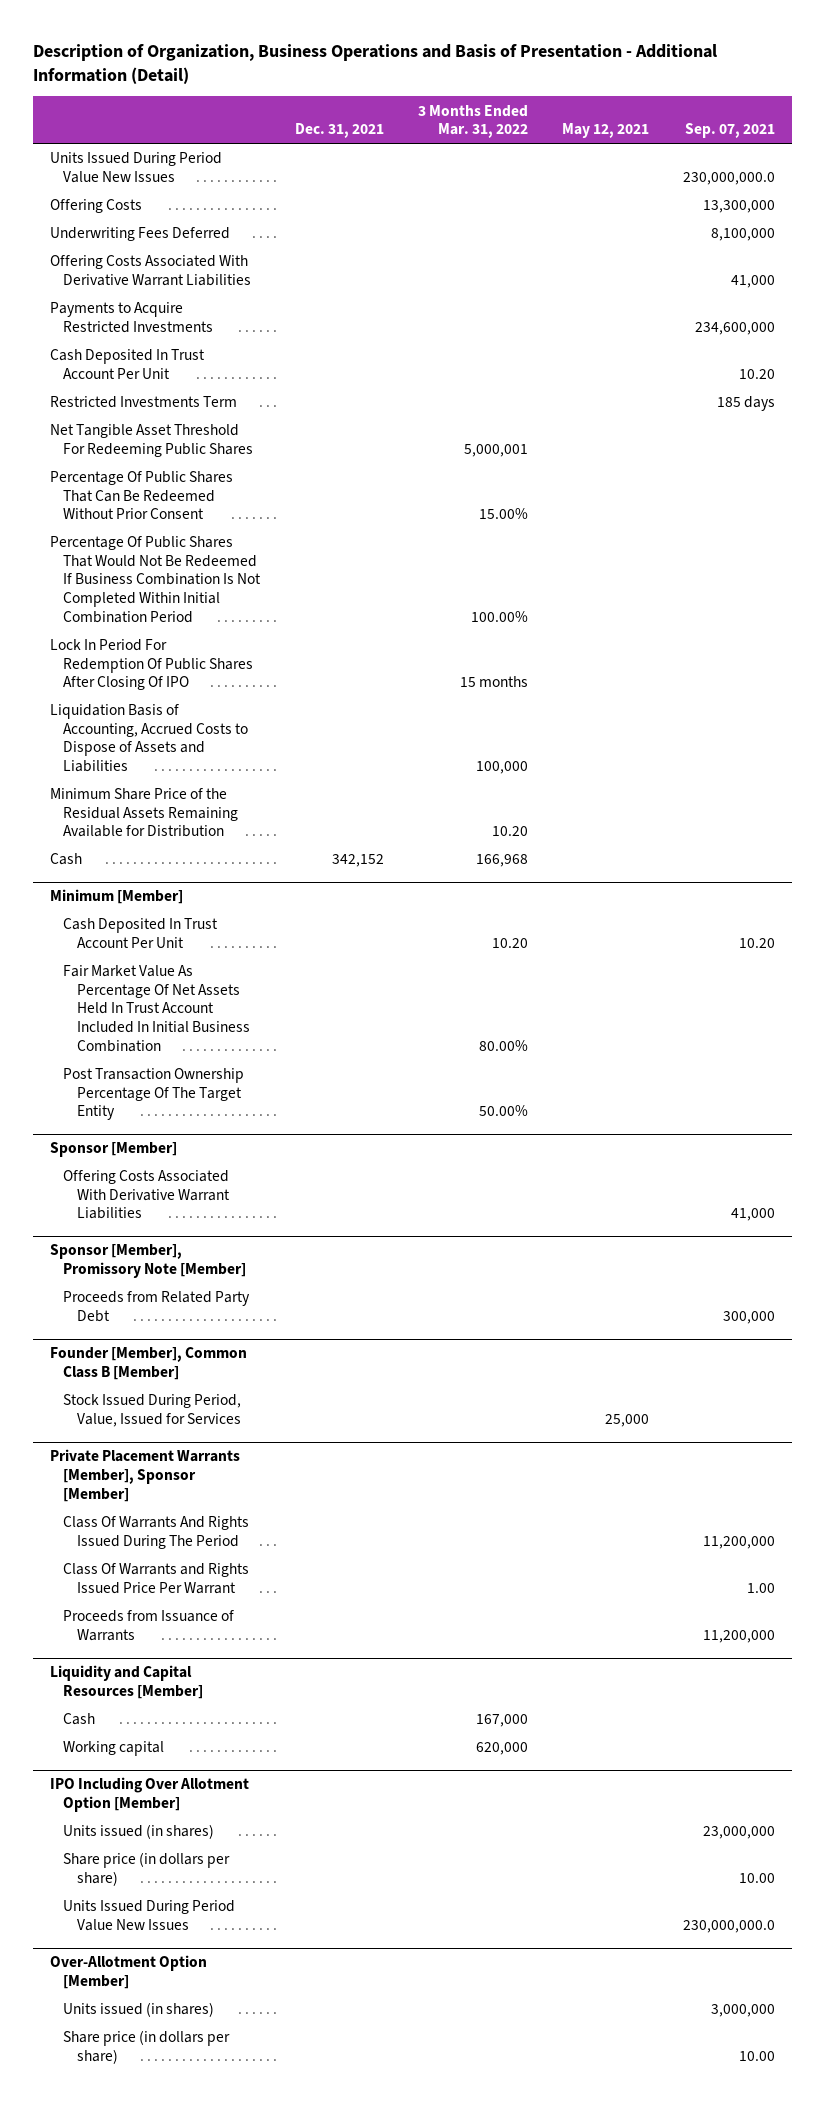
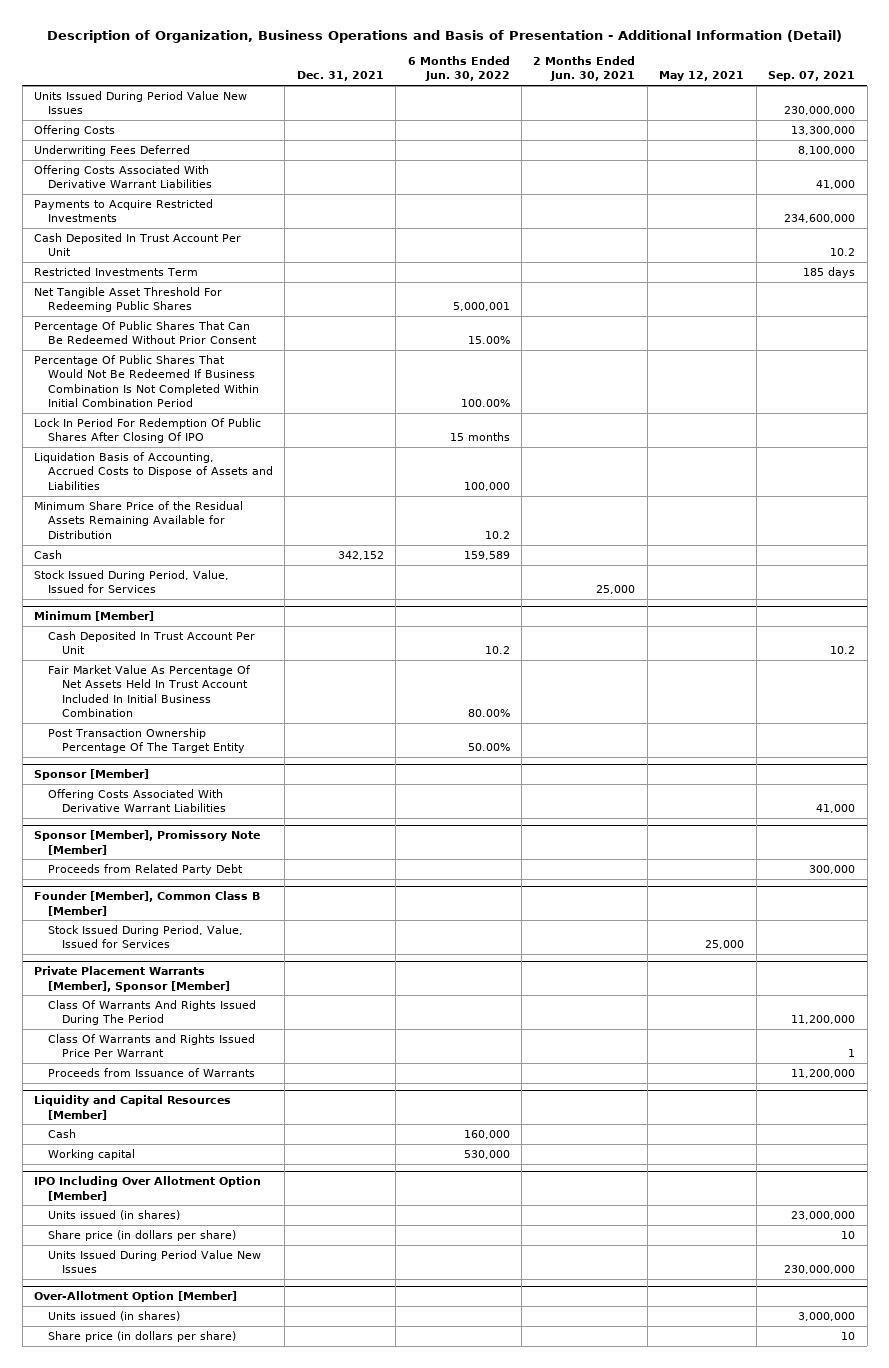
[417,104,528,139] 3 Months Ended Mar. 31, 2022 -> none
none -> [407,55,510,82] 6 Months Ended Jun. 30, 2022
none -> [533,55,636,82] 2 Months Ended Jun. 30, 2021
[682,171,775,185] 230,000,000.0 -> [784,106,856,116] 230,000,000
[738,368,775,379] 10.20 -> [830,248,856,257] 10.2
none -> [34,569,230,594] Stock Issued During Period, Value, Issued for Services
[738,937,775,948] 10.20 -> [830,646,856,655] 10.2
[746,1582,775,1593] 1.00 -> [848,1049,856,1058] 1
[738,1872,775,1883] 10.00 -> [841,1230,856,1239] 10
[682,1919,775,1933] 230,000,000.0 -> [784,1265,856,1275] 230,000,000
[738,2050,775,2061] 10.00 -> [841,1331,856,1340] 10

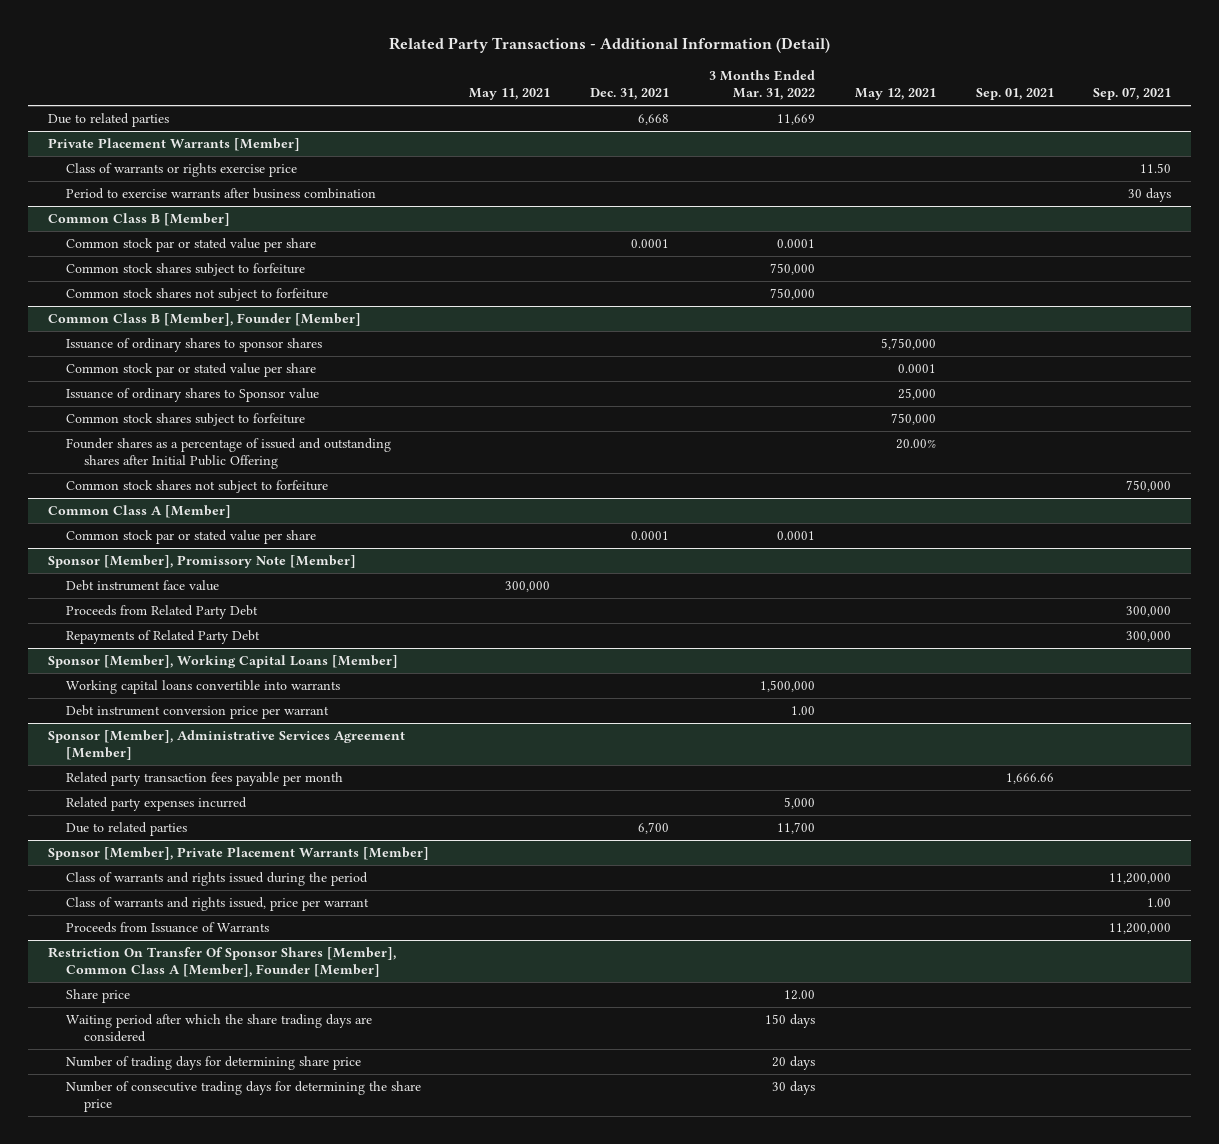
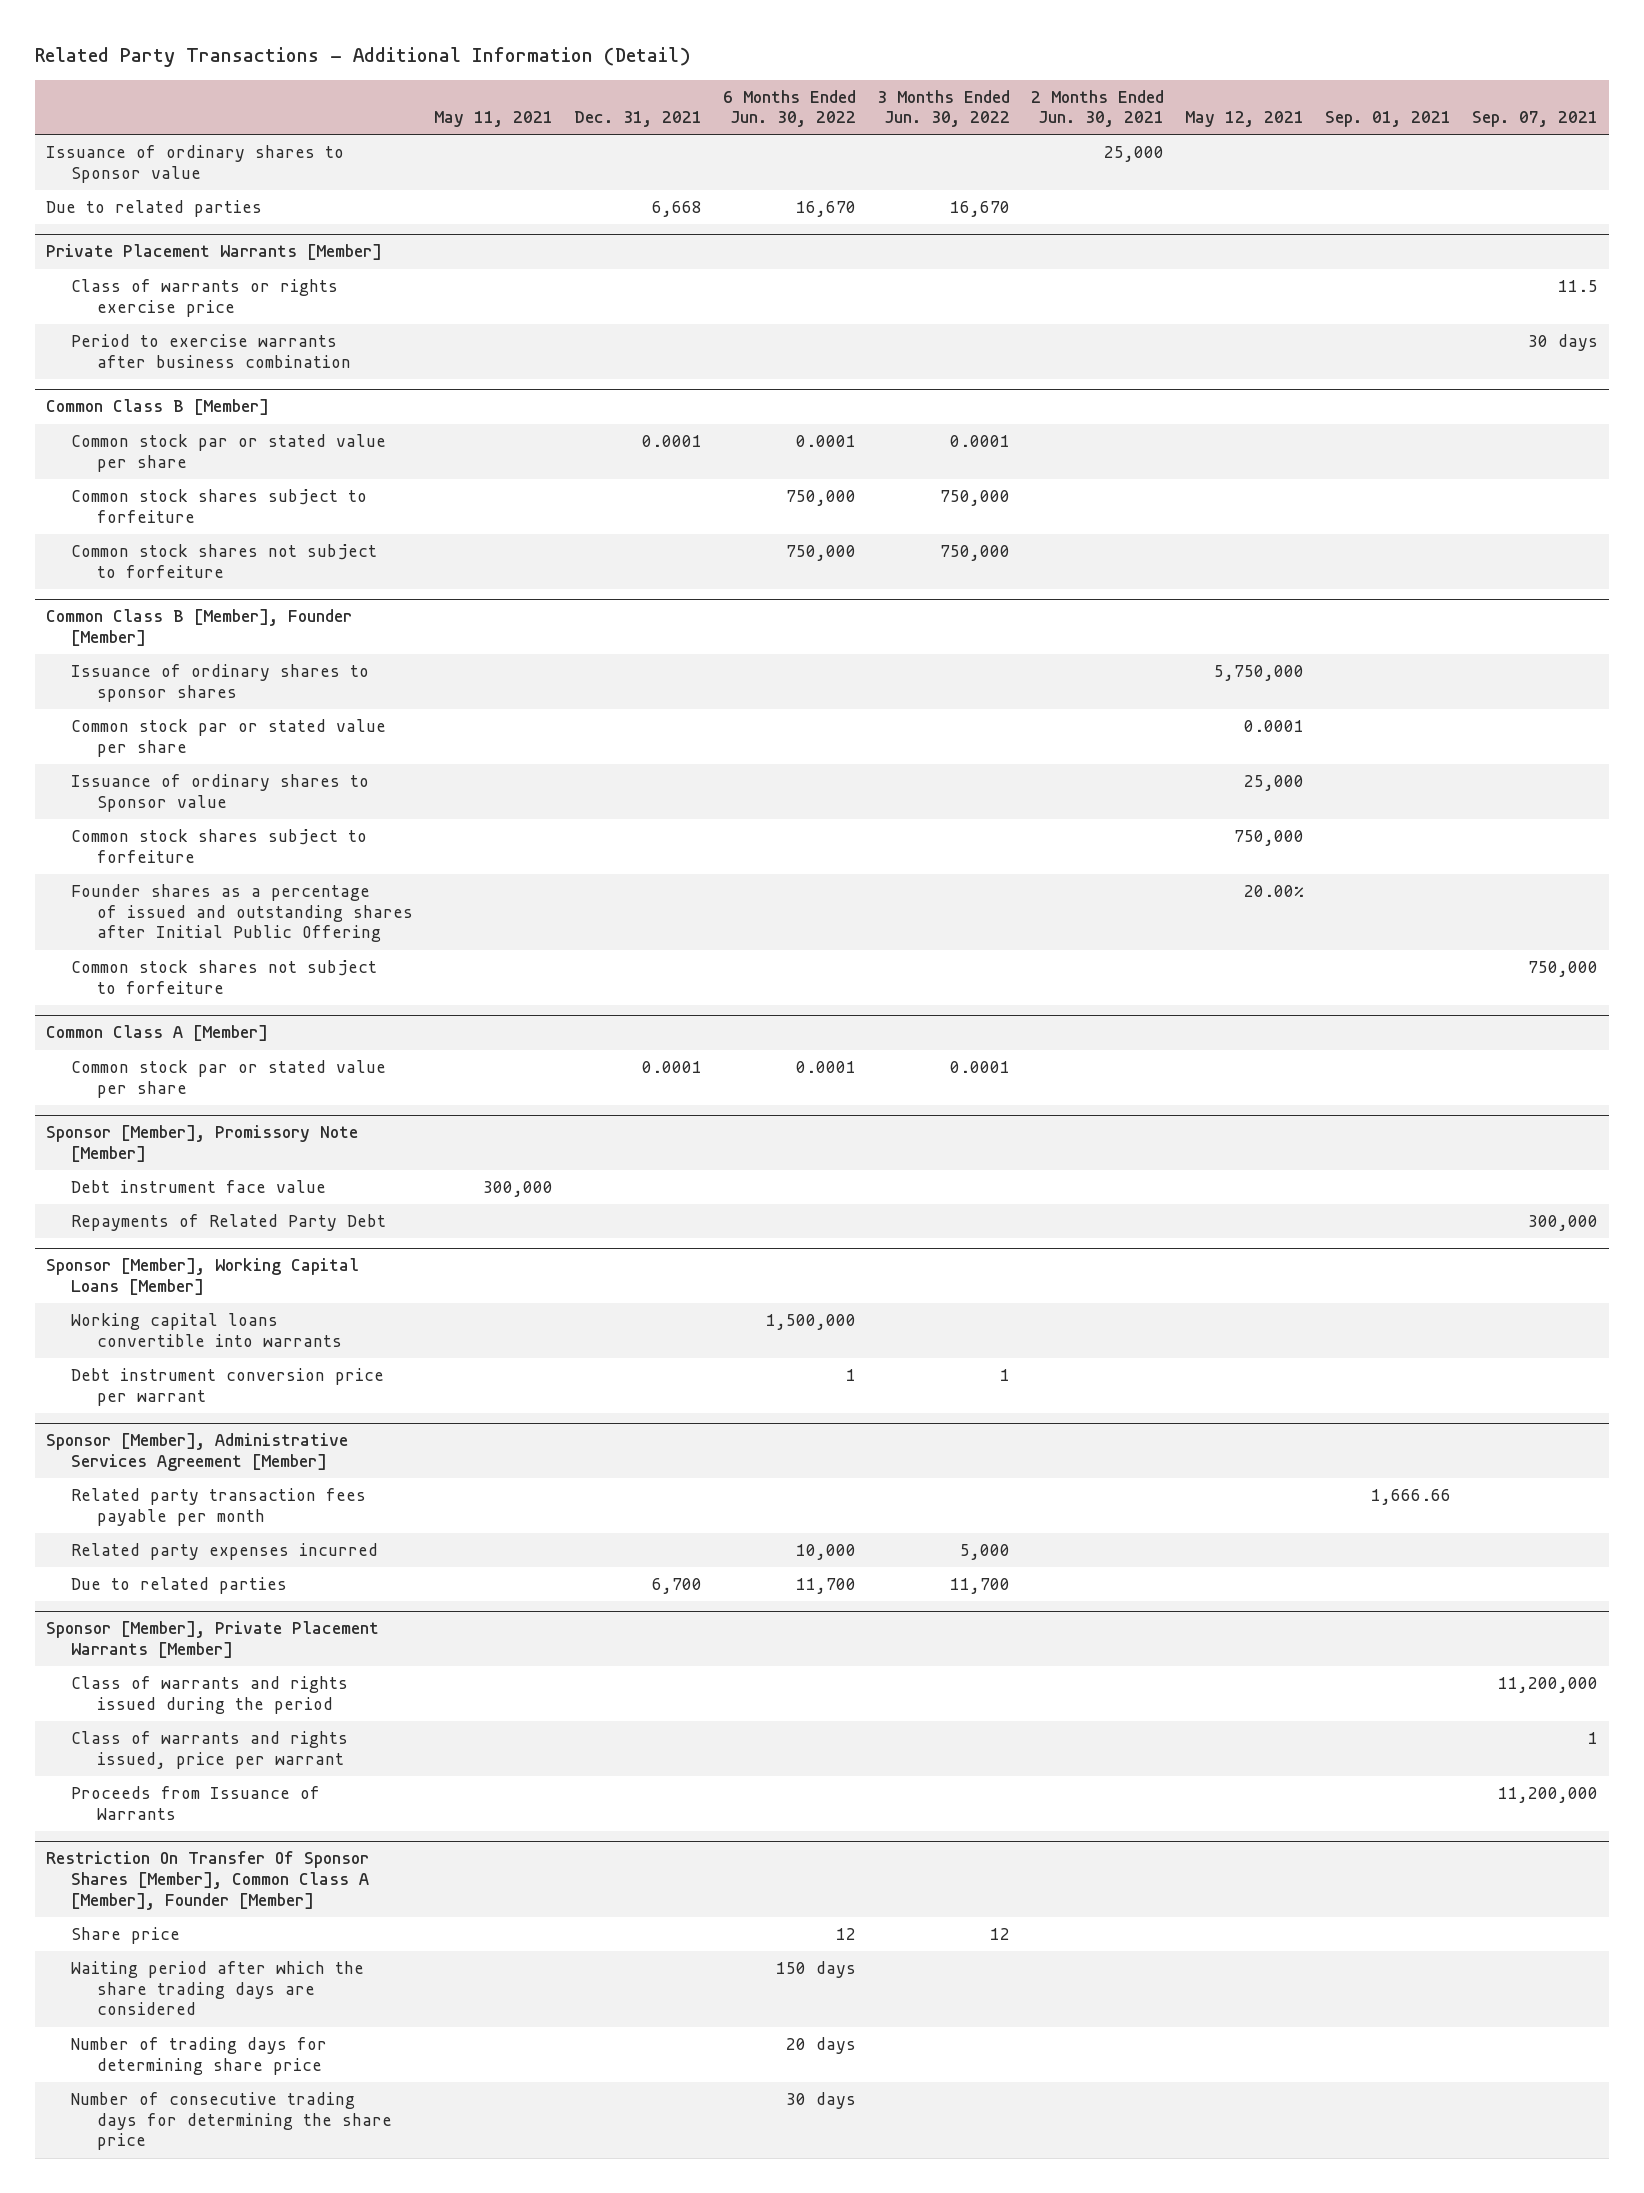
[708,70,815,101] 3 Months Ended Mar. 31, 2022 -> none
none -> [723,89,857,128] 6 Months Ended Jun. 30, 2022
none -> [877,89,1011,128] 3 Months Ended Jun. 30, 2022
none -> [1031,89,1165,128] 2 Months Ended Jun. 30, 2021
none -> [45,145,344,183] Issuance of ordinary shares to Sponsor value
[1140,162,1172,173] 11.50 -> [1558,280,1599,293] 11.5
[66,604,259,619] Proceeds from Related Party Debt -> none
[1147,897,1172,907] 1.00 -> [1588,1732,1599,1745] 1

